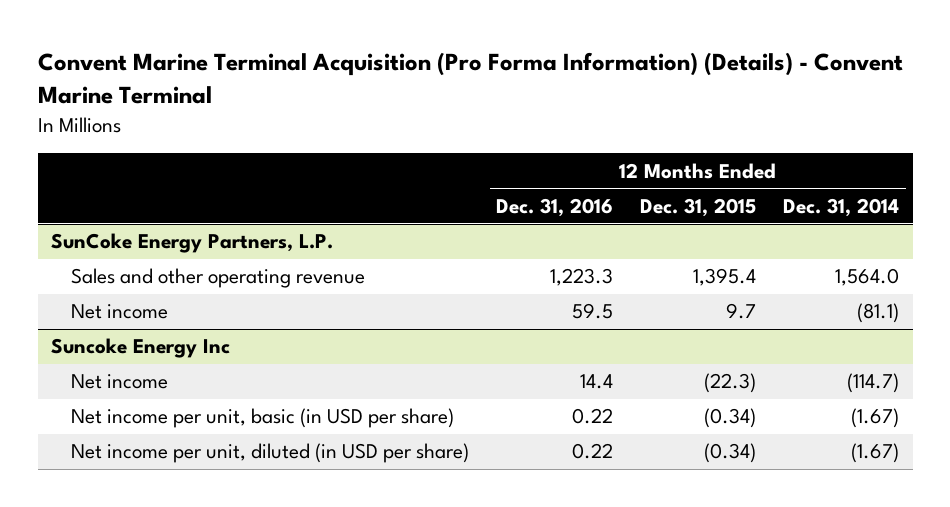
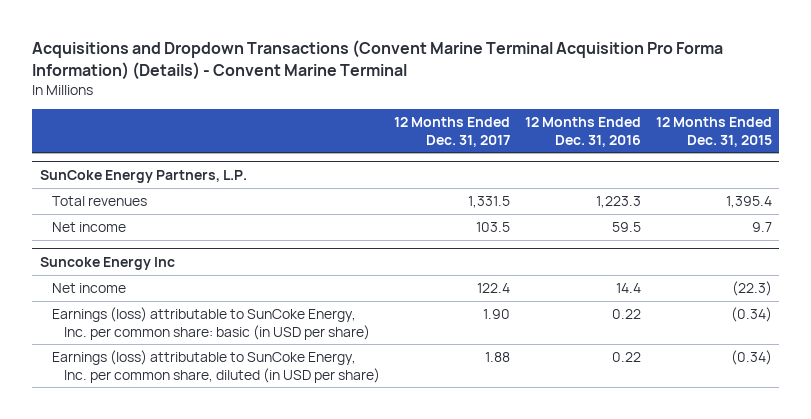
[37,52,903,105] Convent Marine Terminal Acquisition (Pro Forma Information) (Details) - Convent Marine Terminal -> [32,40,724,81] Acquisitions and Dropdown Transactions (Convent Marine Terminal Acquisition Pro Forma Information) (Details) - Convent Marine Terminal
[783,197,900,217] Dec. 31, 2014 -> none
none -> [394,117,511,147] 12 Months Ended Dec. 31, 2017
[71,268,366,289] Sales and other operating revenue -> [51,196,147,207] Total revenues
[71,408,455,429] Net income per unit, basic (in USD per share) -> [51,307,370,340] Earnings (loss) attributable to SunCoke Energy, Inc. per common share: basic (in USD per share)
[71,443,470,464] Net income per unit, diluted (in USD per share) -> [51,350,380,383] Earnings (loss) attributable to SunCoke Energy, Inc. per common share, diluted (in USD per share)

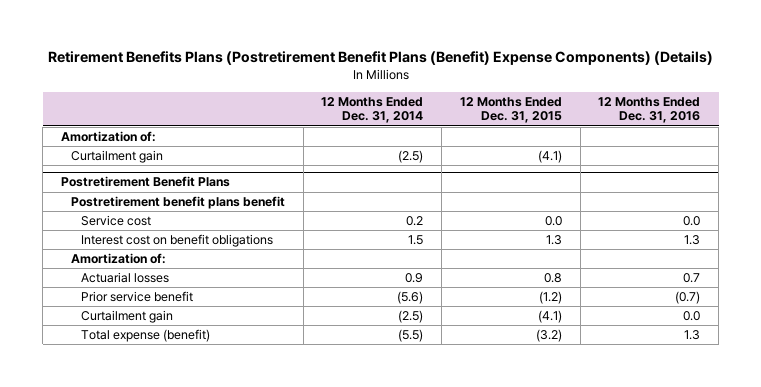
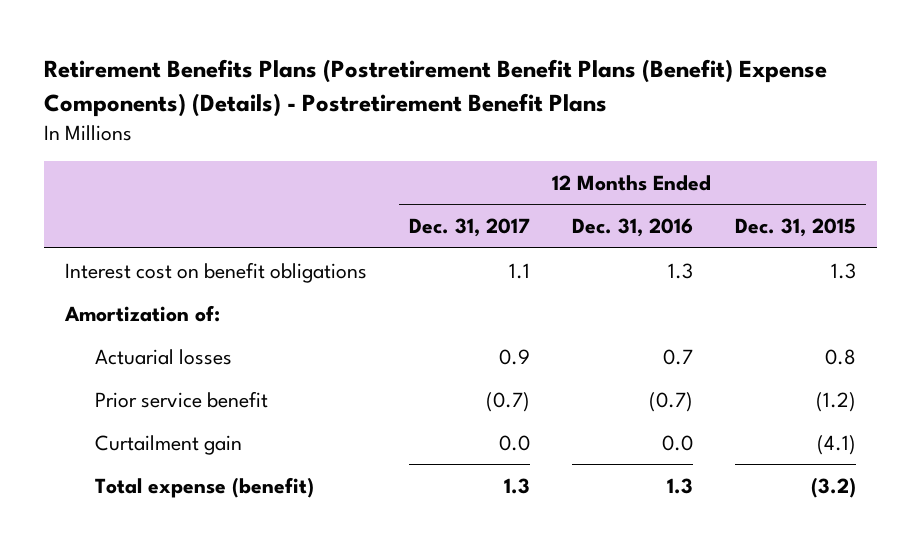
[47,51,713,66] Retirement Benefits Plans (Postretirement Benefit Plans (Benefit) Expense Components) (Details) -> [44,59,828,117] Retirement Benefits Plans (Postretirement Benefit Plans (Benefit) Expense Components) (Details) - Postretirement Benefit Plans
[321,96,424,124] 12 Months Ended Dec. 31, 2014 -> none
none -> [409,218,531,238] Dec. 31, 2017
[60,131,156,143] Amortization of: -> none
[70,150,163,164] Curtailment gain -> none
[60,176,230,188] Postretirement Benefit Plans -> none
[70,196,285,210] Postretirement benefit plans benefit -> none
[80,215,151,227] Service cost -> none

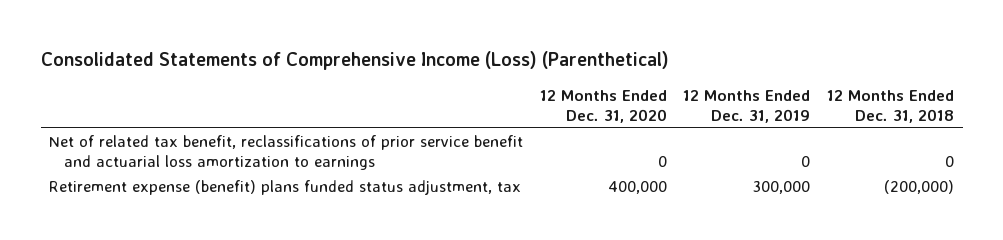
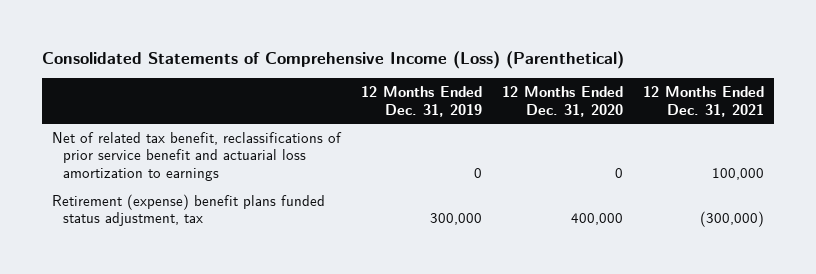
[827,89,955,123] 12 Months Ended Dec. 31, 2018 -> none
none -> [643,86,765,117] 12 Months Ended Dec. 31, 2021
[49,180,522,196] Retirement expense (benefit) plans funded status adjustment, tax -> [52,193,326,227] Retirement (expense) benefit plans funded status adjustment, tax

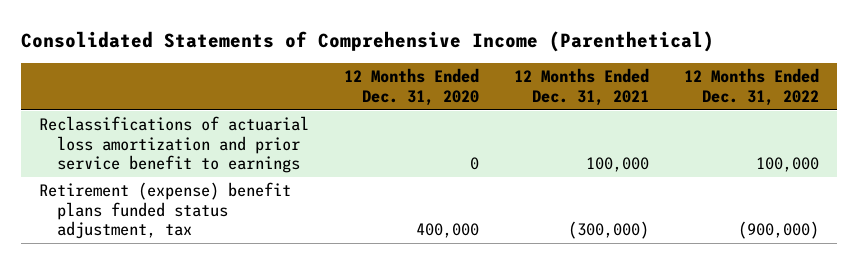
[42,51,625,70] Consolidated Statements of Comprehensive Income (Loss) (Parenthetical) -> [21,30,715,52] Consolidated Statements of Comprehensive Income (Parenthetical)
[361,86,483,117] 12 Months Ended Dec. 31, 2019 -> none
none -> [684,68,820,106] 12 Months Ended Dec. 31, 2022
[52,131,343,182] Net of related tax benefit, reclassifications of prior service benefit and actuarial loss amortization to earnings -> [38,116,309,173] Reclassifications of actuarial loss amortization and prior service benefit to earnings

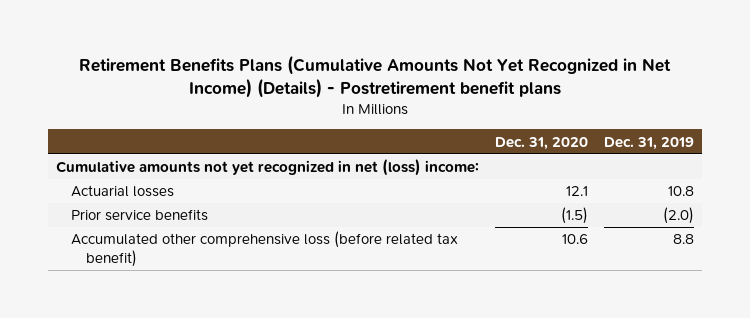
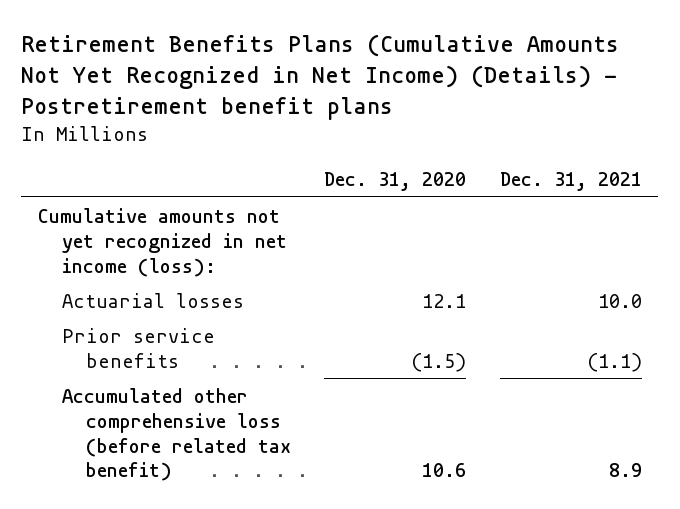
[603,136,694,150] Dec. 31, 2019 -> none
none -> [499,171,642,191] Dec. 31, 2021
[55,159,479,177] Cumulative amounts not yet recognized in net (loss) income: -> [37,207,287,277] Cumulative amounts not yet recognized in net income (loss):

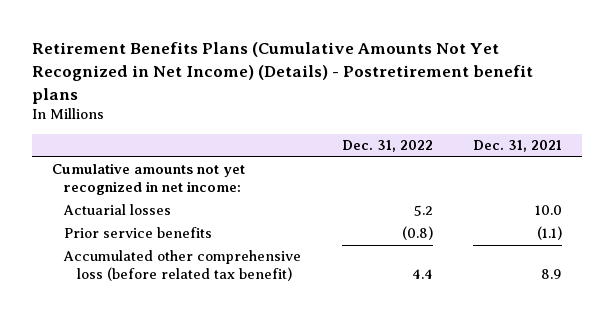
[324,171,467,191] Dec. 31, 2020 -> none
none -> [341,140,433,153] Dec. 31, 2022
[37,207,287,277] Cumulative amounts not yet recognized in net income (loss): -> [51,163,245,196] Cumulative amounts not yet recognized in net income:

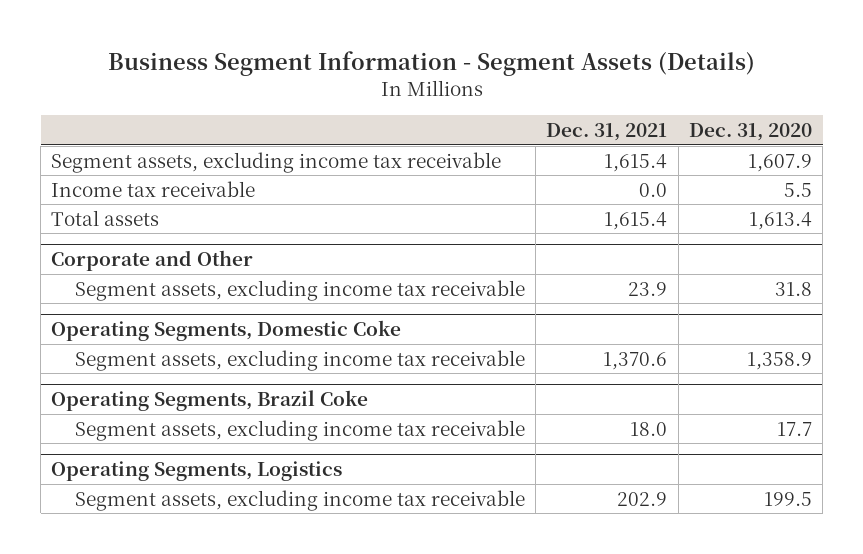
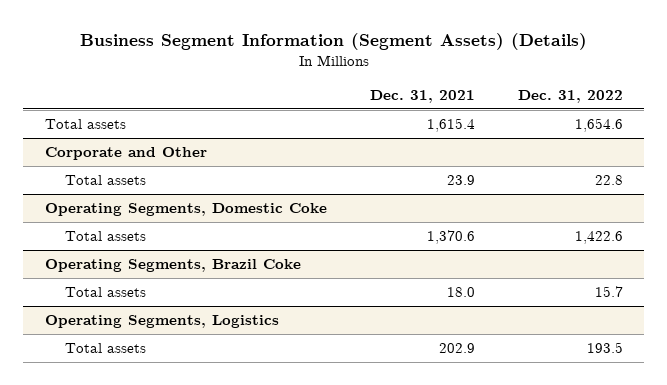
[107,51,755,77] Business Segment Information - Segment Assets (Details) -> [79,33,587,51] Business Segment Information (Segment Assets) (Details)
[688,123,812,142] Dec. 31, 2020 -> none
none -> [517,90,623,104] Dec. 31, 2022
[51,151,502,173] Segment assets, excluding income tax receivable -> none
[51,180,256,197] Income tax receivable -> none
[75,279,526,301] Segment assets, excluding income tax receivable -> [64,175,146,186] Total assets
[75,349,526,371] Segment assets, excluding income tax receivable -> [64,231,146,242] Total assets
[75,419,526,441] Segment assets, excluding income tax receivable -> [64,287,146,298] Total assets
[75,489,526,511] Segment assets, excluding income tax receivable -> [64,343,146,354] Total assets

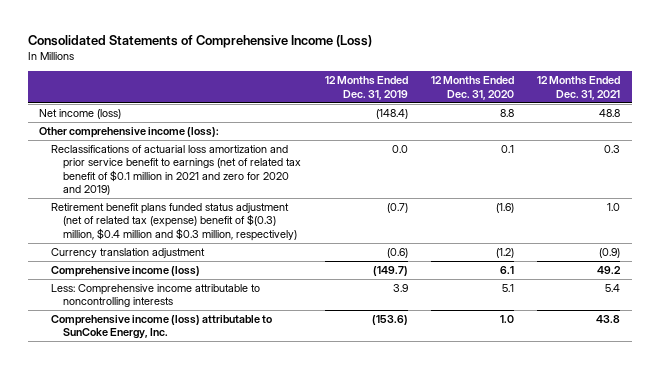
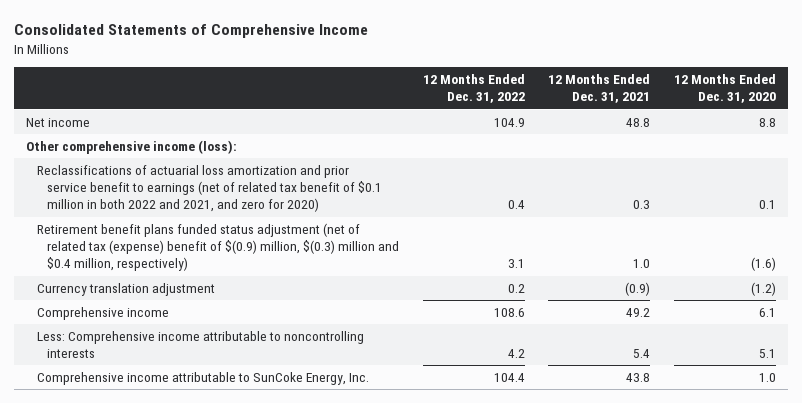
[27,35,372,49] Consolidated Statements of Comprehensive Income (Loss) -> [14,24,369,39] Consolidated Statements of Comprehensive Income
[324,76,408,100] 12 Months Ended Dec. 31, 2019 -> none
none -> [422,74,525,104] 12 Months Ended Dec. 31, 2022
[39,109,122,120] Net income (loss) -> [26,117,91,127] Net income
[51,145,302,195] Reclassifications of actuarial loss amortization and prior service benefit to earnings (net of related tax benefit of $0.1 million in 2021 and zero for 2020 and 2019) -> [36,164,383,213] Reclassifications of actuarial loss amortization and prior service benefit to earnings (net of related tax benefit of $0.1 million in both 2022 and 2021, and zero for 2020)
[51,203,298,241] Retirement benefit plans funded status adjustment (net of related tax (expense) benefit of $(0.3) million, $0.4 million and $0.3 million, respectively) -> [36,222,400,272] Retirement benefit plans funded status adjustment (net of related tax (expense) benefit of $(0.9) million, $(0.3) million and $0.4 million, respectively)
[51,266,201,278] Comprehensive income (loss) -> [36,306,169,320] Comprehensive income
[51,315,273,340] Comprehensive income (loss) attributable to SunCoke Energy, Inc. -> [36,371,369,385] Comprehensive income attributable to SunCoke Energy, Inc.

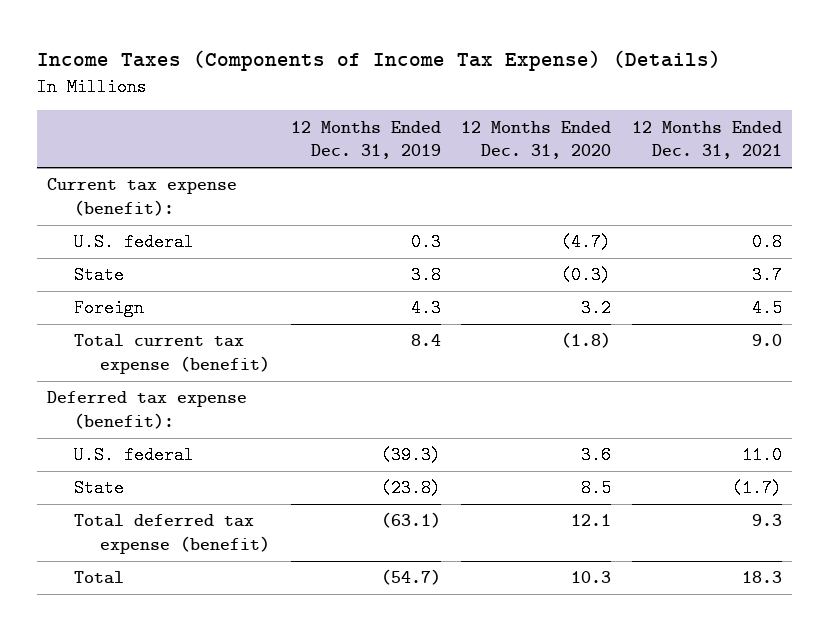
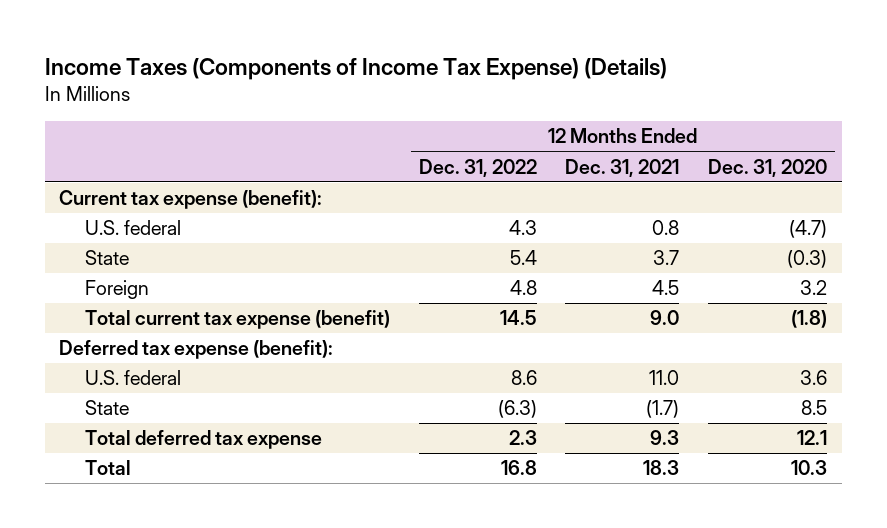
[290,120,441,160] 12 Months Ended Dec. 31, 2019 -> none
none -> [418,158,537,177] Dec. 31, 2022
[73,514,271,554] Total deferred tax expense (benefit) -> [84,430,322,450] Total deferred tax expense

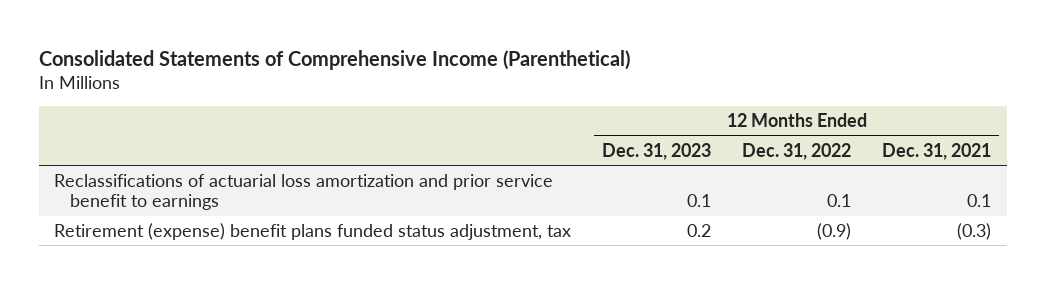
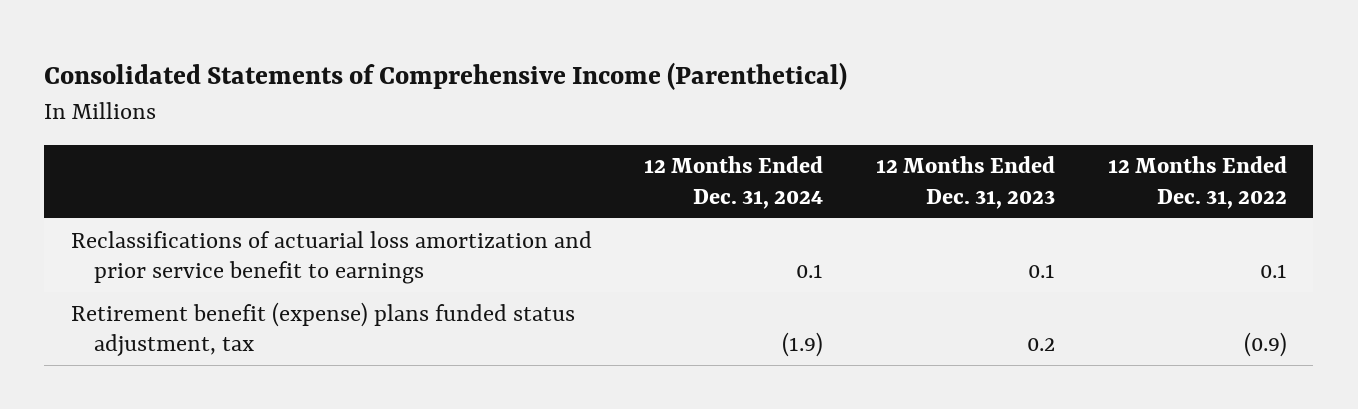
[882,142,992,160] Dec. 31, 2021 -> none
none -> [644,156,824,209] 12 Months Ended Dec. 31, 2024
[54,222,572,240] Retirement (expense) benefit plans funded status adjustment, tax -> [70,301,575,356] Retirement benefit (expense) plans funded status adjustment, tax

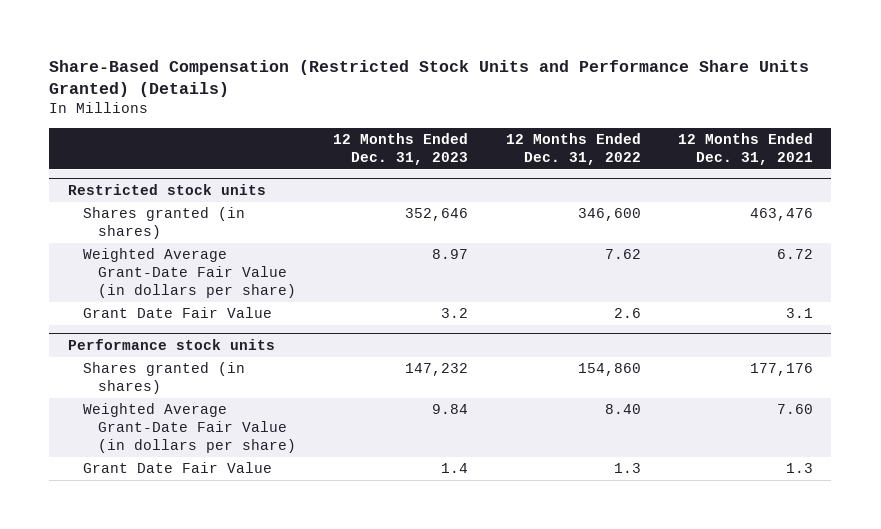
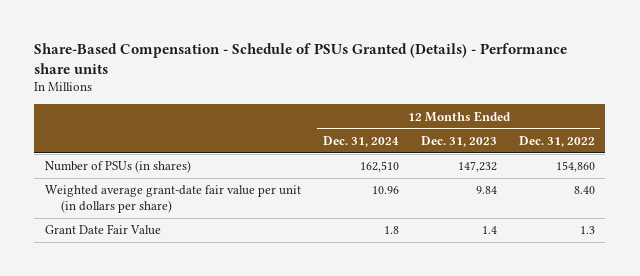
[49,59,810,98] Share-Based Compensation (Restricted Stock Units and Performance Share Units Granted) (Details) -> [34,43,568,75] Share-Based Compensation - Schedule of PSUs Granted (Details) - Performance share units
[677,132,813,165] 12 Months Ended Dec. 31, 2021 -> none
none -> [322,135,399,147] Dec. 31, 2024
[68,184,267,196] Restricted stock units -> none
[83,307,273,319] Grant Date Fair Value -> none
[68,339,276,351] Performance stock units -> none
[83,362,246,395] Shares granted (in shares) -> none
[83,403,297,453] Weighted Average Grant-Date Fair Value (in dollars per share) -> none
[83,207,246,240] Shares granted (in shares) -> [45,160,192,174] Number of PSUs (in shares)
[405,208,469,222] 352,646 -> [457,161,497,173] 147,232
[577,208,641,222] 346,600 -> [555,161,595,173] 154,860
[83,248,297,298] Weighted Average Grant-Date Fair Value (in dollars per share) -> [45,185,302,213] Weighted average grant-date fair value per unit (in dollars per share)
[432,249,469,260] 8.97 -> [475,186,497,195] 9.84
[604,249,641,260] 7.62 -> [573,186,595,195] 8.40

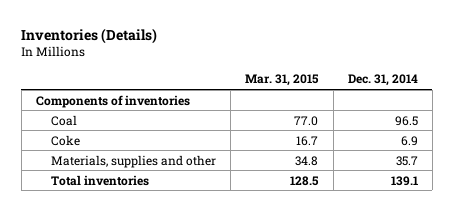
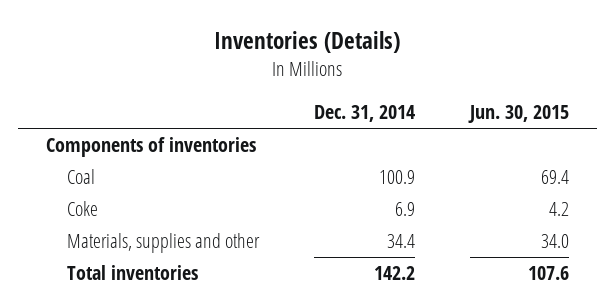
[245,74,320,87] Mar. 31, 2015 -> none
none -> [468,105,570,124] Jun. 30, 2015
[394,115,418,126] 96.5 -> [379,169,416,184] 100.9
[395,155,418,166] 35.7 -> [387,233,416,248] 34.4
[390,175,418,186] 139.1 -> [374,265,416,280] 142.2

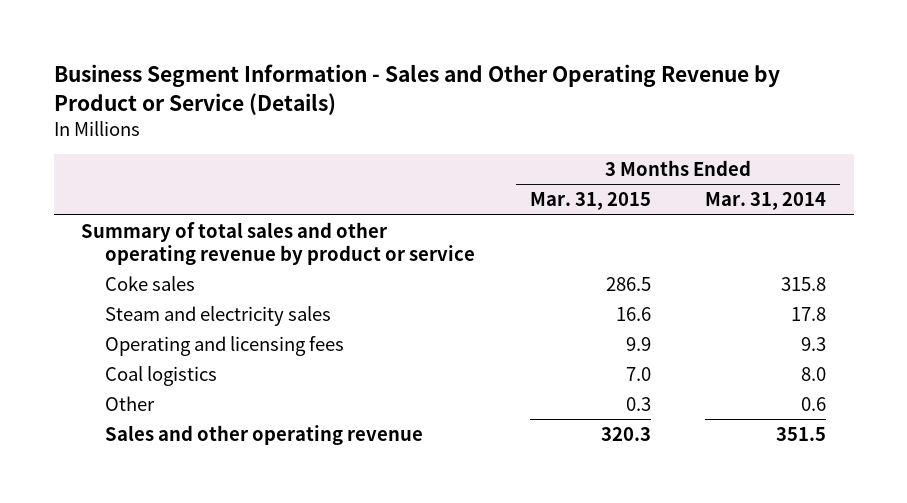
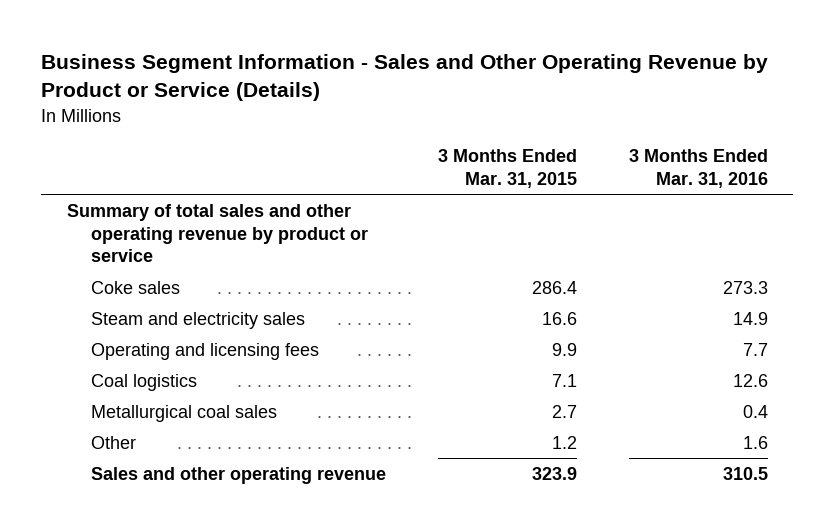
[705,192,827,211] Mar. 31, 2014 -> none
none -> [628,149,768,188] 3 Months Ended Mar. 31, 2016
[605,276,651,291] 286.5 -> [531,280,577,294] 286.4
[625,366,651,381] 7.0 -> [551,373,577,387] 7.1
none -> [91,404,278,422] Metallurgical coal sales
[625,396,651,411] 0.3 -> [551,435,577,449] 1.2
[600,426,651,441] 320.3 -> [531,466,577,480] 323.9

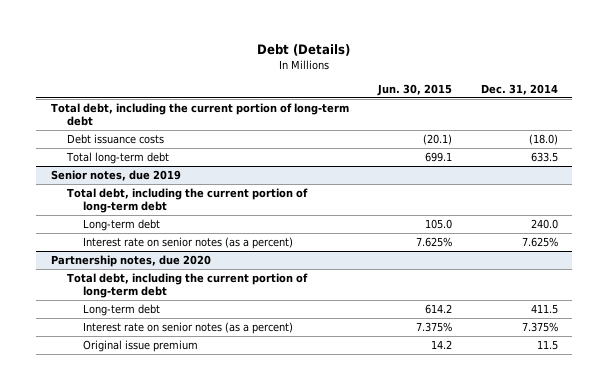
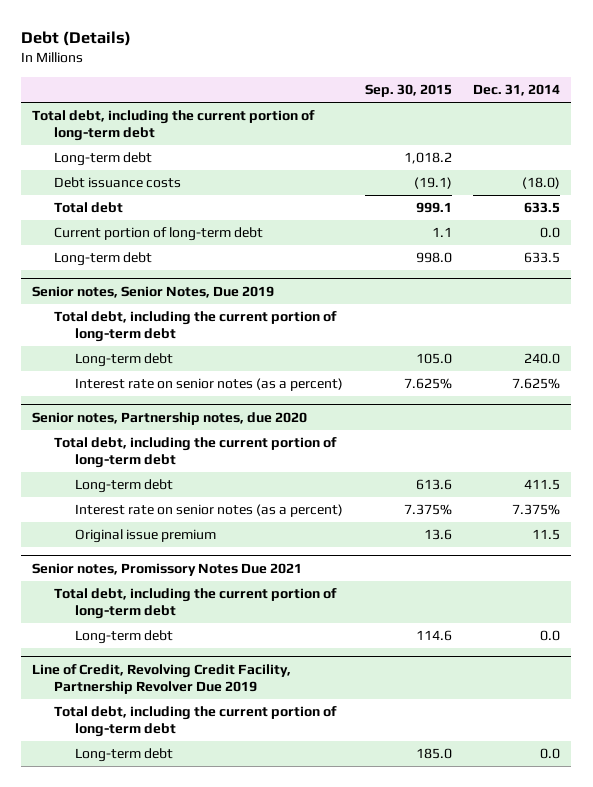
[376,84,452,97] Jun. 30, 2015 -> none
none -> [364,83,452,97] Sep. 30, 2015
none -> [53,152,152,167] Long-term debt
none -> [53,202,123,214] Total debt
none -> [53,227,263,242] Current portion of long-term debt
[65,151,169,164] Total long-term debt -> [53,252,152,267] Long-term debt
[50,169,181,181] Senior notes, due 2019 -> [32,285,275,298] Senior notes, Senior Notes, Due 2019
[50,254,211,267] Partnership notes, due 2020 -> [32,411,308,425] Senior notes, Partnership notes, due 2020
none -> [32,562,303,576] Senior notes, Promissory Notes Due 2021
none -> [53,588,337,620] Total debt, including the current portion of long-term debt
none -> [74,630,173,645] Long-term debt
none -> [32,663,292,694] Line of Credit, Revolving Credit Facility, Partnership Revolver Due 2019
none -> [53,706,337,738] Total debt, including the current portion of long-term debt
none -> [74,748,173,763] Long-term debt

